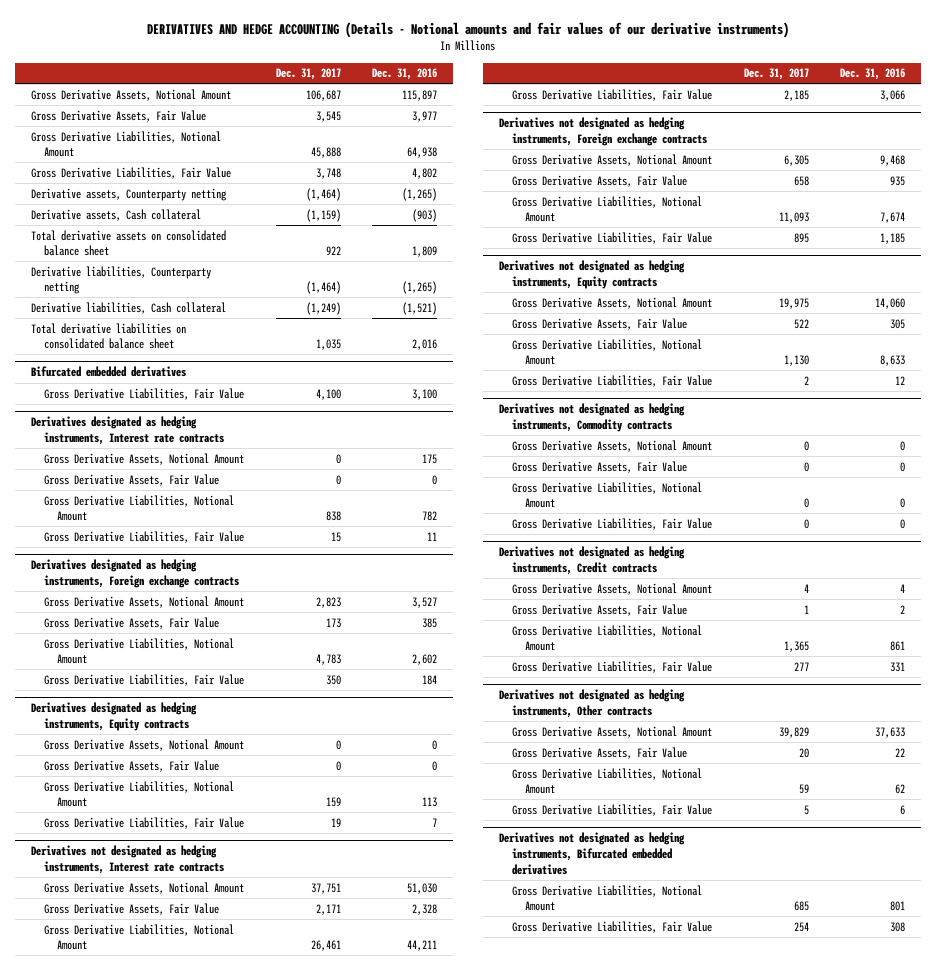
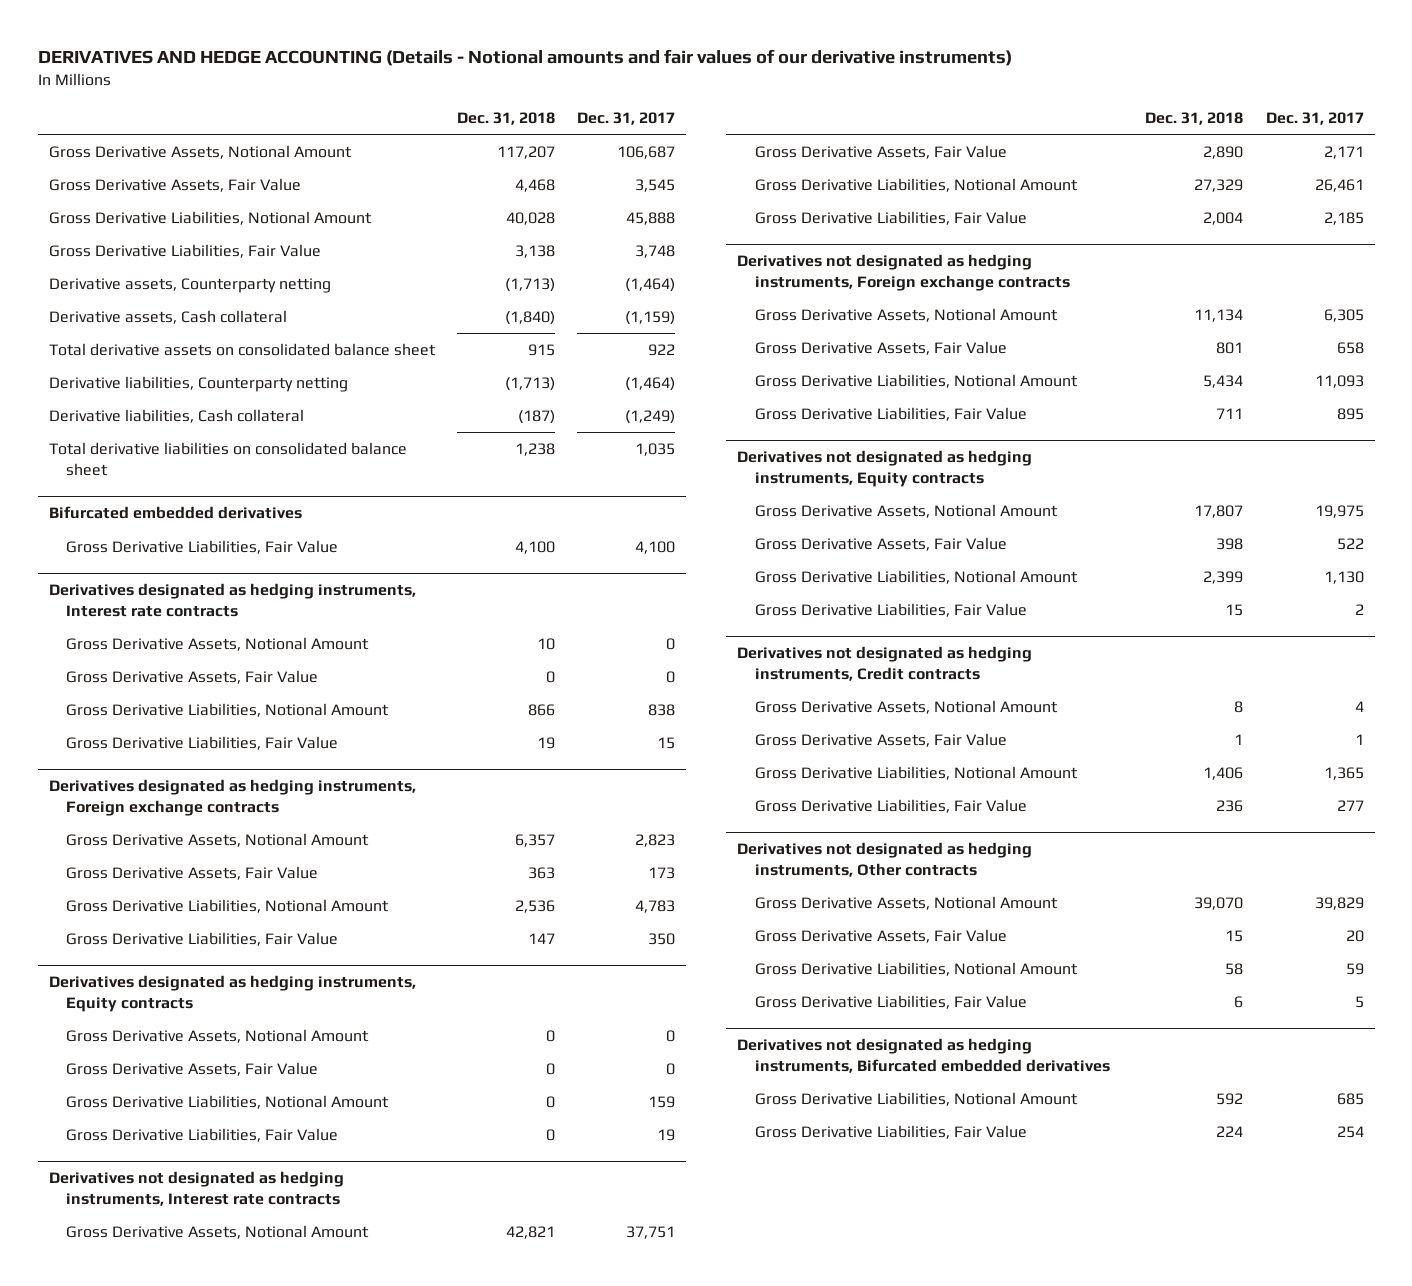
[372,68,438,81] Dec. 31, 2016 -> none
none -> [456,111,555,125] Dec. 31, 2018
[499,403,686,432] Derivatives not designated as hedging instruments, Commodity contracts -> none
[512,439,713,452] Gross Derivative Assets, Notional Amount -> none
[512,460,688,473] Gross Derivative Assets, Fair Value -> none
[512,481,703,509] Gross Derivative Liabilities, Notional Amount -> none
[512,517,713,530] Gross Derivative Liabilities, Fair Value -> none

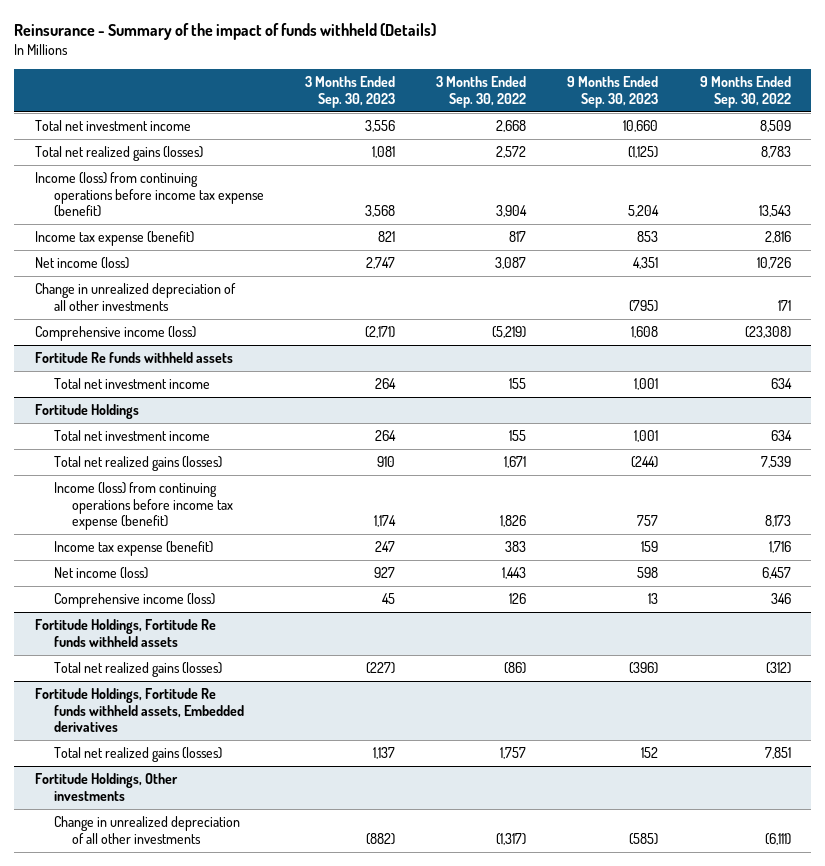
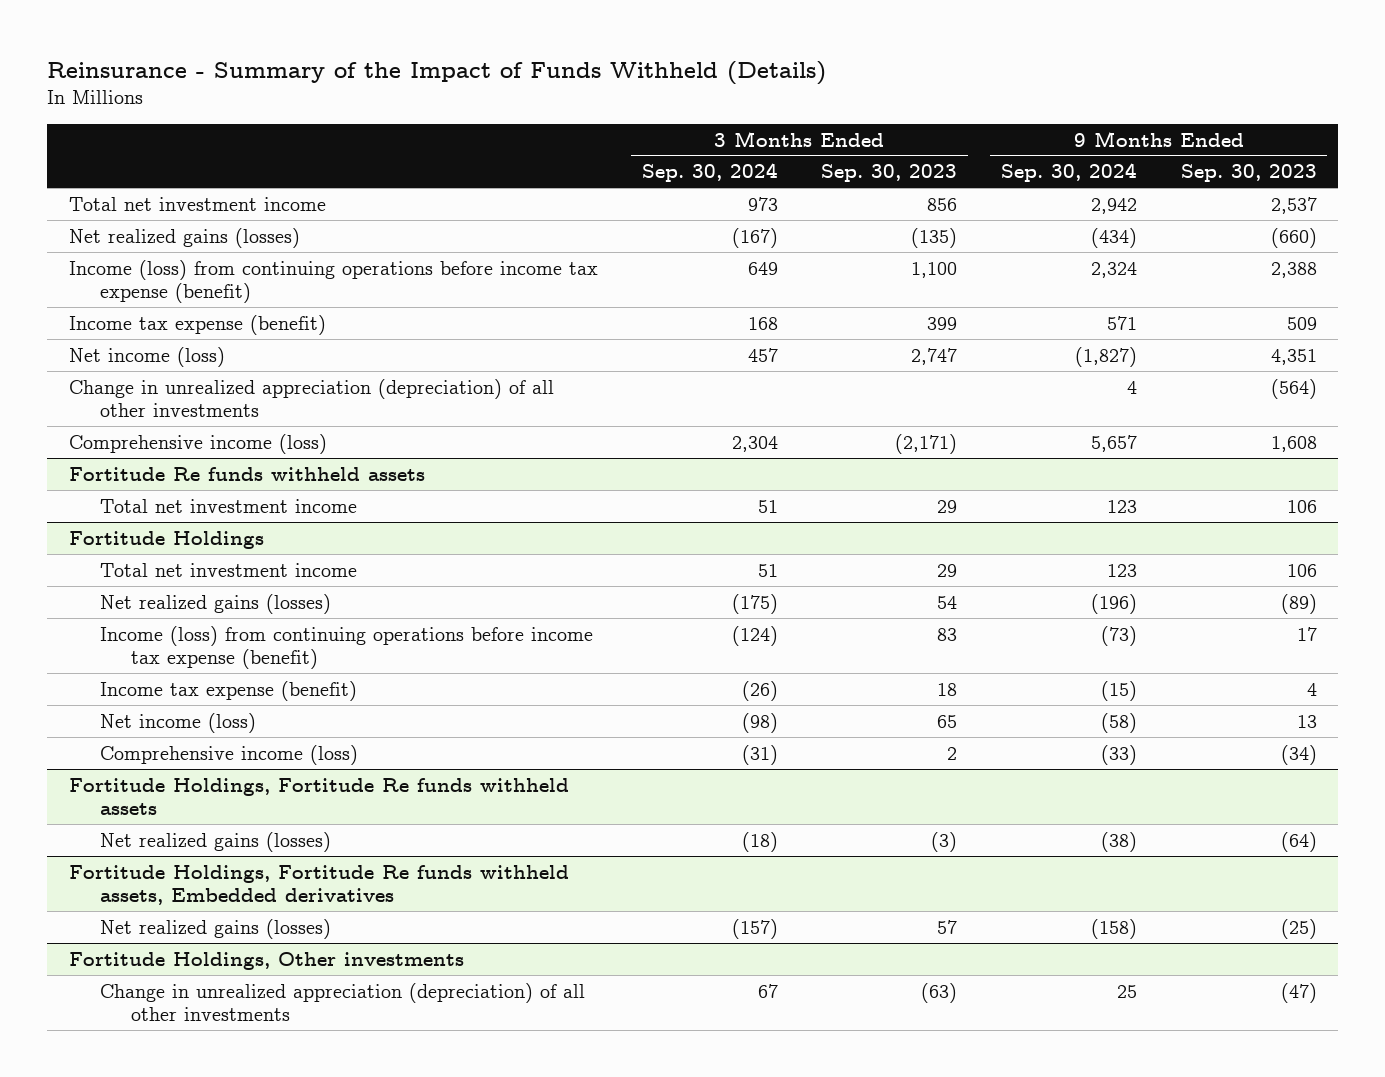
[14,22,437,40] Reinsurance - Summary of the impact of funds withheld (Details) -> [47,60,827,85] Reinsurance - Summary of the Impact of Funds Withheld (Details)
[436,76,527,108] 3 Months Ended Sep. 30, 2022 -> none
[699,76,791,108] 9 Months Ended Sep. 30, 2022 -> none
none -> [641,163,778,183] Sep. 30, 2024
none -> [1000,163,1137,183] Sep. 30, 2024
[364,120,395,133] 3,556 -> [927,197,958,211] 856
[623,120,659,133] 10,660 -> [1270,196,1317,214] 2,537
[34,146,203,162] Total net realized gains (losses) -> [68,227,300,248] Net realized gains (losses)
[371,146,395,159] 1,081 -> [911,227,958,248] (135)
[628,146,659,159] (1,125) -> [1270,227,1317,248] (660)
[364,205,395,218] 3,568 -> [911,261,958,278] 1,100
[628,205,660,218] 5,204 -> [1270,261,1317,278] 2,388
[377,231,395,243] 821 -> [927,316,958,330] 399
[637,231,659,243] 853 -> [1286,316,1317,330] 509
[34,283,236,311] Change in unrealized depreciation of all other investments -> [68,378,554,417] Change in unrealized appreciation (depreciation) of all other investments
[629,299,659,312] (795) -> [1270,378,1317,399] (564)
[374,378,396,390] 264 -> [937,499,958,513] 29
[634,378,659,391] 1,001 -> [1286,499,1317,513] 106
[374,430,396,442] 264 -> [937,563,958,577] 29
[634,430,659,443] 1,001 -> [1286,563,1317,577] 106
[53,456,222,472] Total net realized gains (losses) -> [100,593,332,614] Net realized gains (losses)
[376,456,395,468] 910 -> [937,595,958,609] 54
[631,456,659,469] (244) -> [1280,593,1317,614] (89)
[373,515,396,528] 1,174 -> [937,627,958,641] 83
[637,515,659,527] 757 -> [1296,626,1317,641] 17
[374,541,395,553] 247 -> [937,682,958,696] 18
[641,541,659,553] 159 -> [1306,682,1317,696] 4
[373,567,395,579] 927 -> [937,714,958,728] 65
[637,567,659,579] 598 -> [1296,714,1317,728] 13
[381,593,395,605] 45 -> [947,746,958,760] 2
[648,593,659,605] 13 -> [1280,744,1317,765] (34)
[53,662,222,678] Total net realized gains (losses) -> [100,831,332,852] Net realized gains (losses)
[365,662,395,675] (227) -> [931,831,958,852] (3)
[629,662,659,675] (396) -> [1280,831,1317,852] (64)
[53,747,222,763] Total net realized gains (losses) -> [100,918,332,939] Net realized gains (losses)
[372,747,395,760] 1,137 -> [937,919,958,934] 57
[641,747,659,759] 152 -> [1280,918,1317,939] (25)
[53,816,240,844] Change in unrealized depreciation of all other investments -> [100,982,586,1021] Change in unrealized appreciation (depreciation) of all other investments
[365,832,395,845] (882) -> [921,982,958,1003] (63)
[629,832,659,845] (585) -> [1280,982,1317,1003] (47)

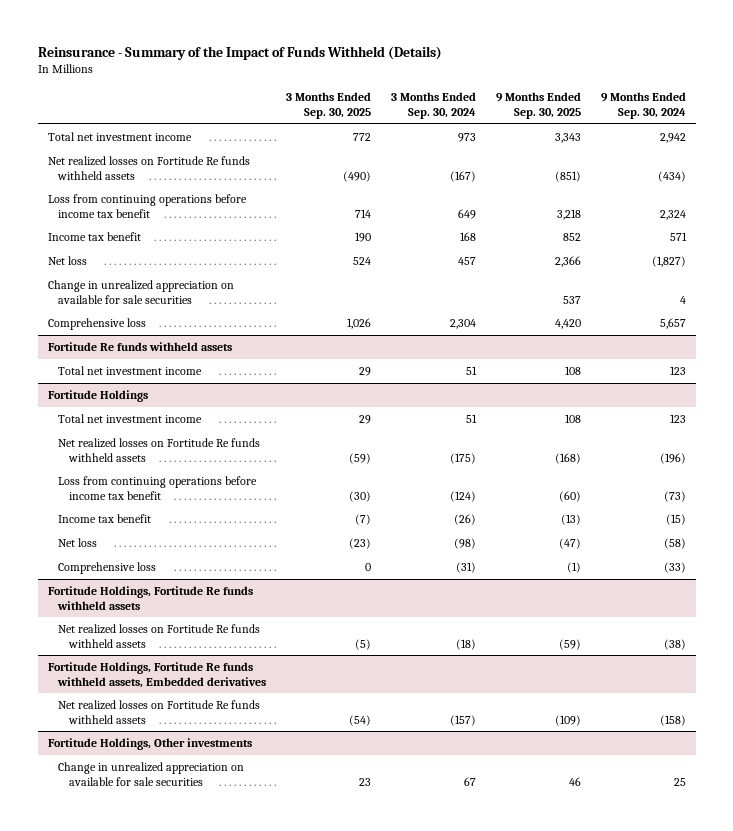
[821,164,958,183] Sep. 30, 2023 -> none
[1180,164,1317,183] Sep. 30, 2023 -> none
none -> [286,92,372,119] 3 Months Ended Sep. 30, 2025
none -> [495,92,581,119] 9 Months Ended Sep. 30, 2025
[68,227,300,248] Net realized gains (losses) -> [47,155,250,180] Net realized losses on Fortitude Re funds withheld assets
[68,259,598,303] Income (loss) from continuing operations before income tax expense (benefit) -> [47,193,247,218] Loss from continuing operations before income tax benefit
[68,314,326,335] Income tax expense (benefit) -> [47,231,141,241] Income tax benefit
[68,346,225,367] Net income (loss) -> [47,255,87,265] Net loss
[68,378,554,417] Change in unrealized appreciation (depreciation) of all other investments -> [47,279,234,304] Change in unrealized appreciation on available for sale securities
[68,433,327,454] Comprehensive income (loss) -> [47,317,146,330] Comprehensive loss
[100,593,332,614] Net realized gains (losses) -> [58,437,261,462] Net realized losses on Fortitude Re funds withheld assets
[100,625,594,669] Income (loss) from continuing operations before income tax expense (benefit) -> [58,475,258,500] Loss from continuing operations before income tax benefit
[100,680,358,701] Income tax expense (benefit) -> [58,513,152,523] Income tax benefit
[100,712,257,733] Net income (loss) -> [58,537,98,547] Net loss
[100,744,359,765] Comprehensive income (loss) -> [58,561,157,574] Comprehensive loss
[100,831,332,852] Net realized gains (losses) -> [58,623,261,648] Net realized losses on Fortitude Re funds withheld assets
[100,918,332,939] Net realized gains (losses) -> [58,699,261,724] Net realized losses on Fortitude Re funds withheld assets
[100,982,586,1021] Change in unrealized appreciation (depreciation) of all other investments -> [58,761,245,786] Change in unrealized appreciation on available for sale securities

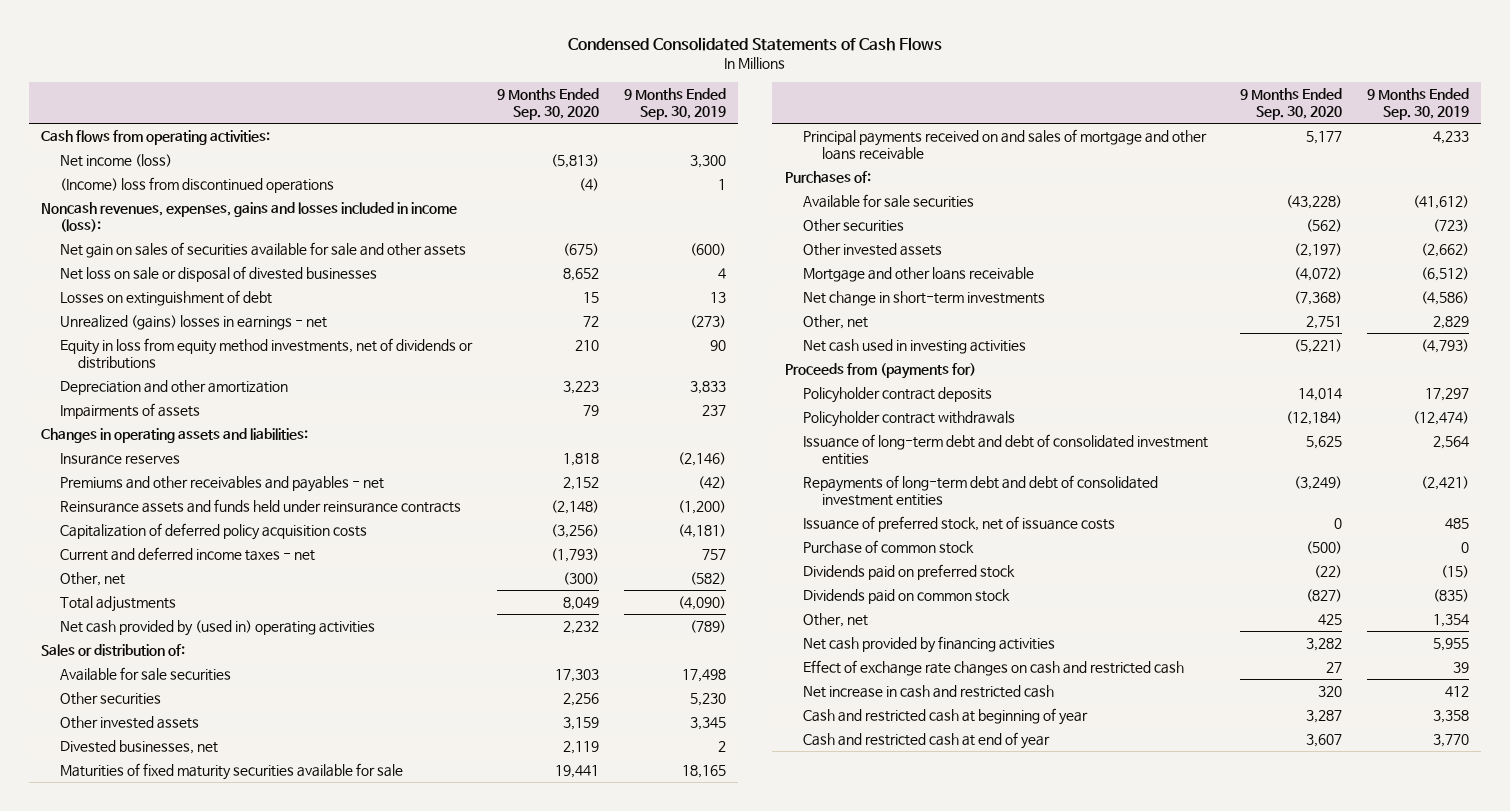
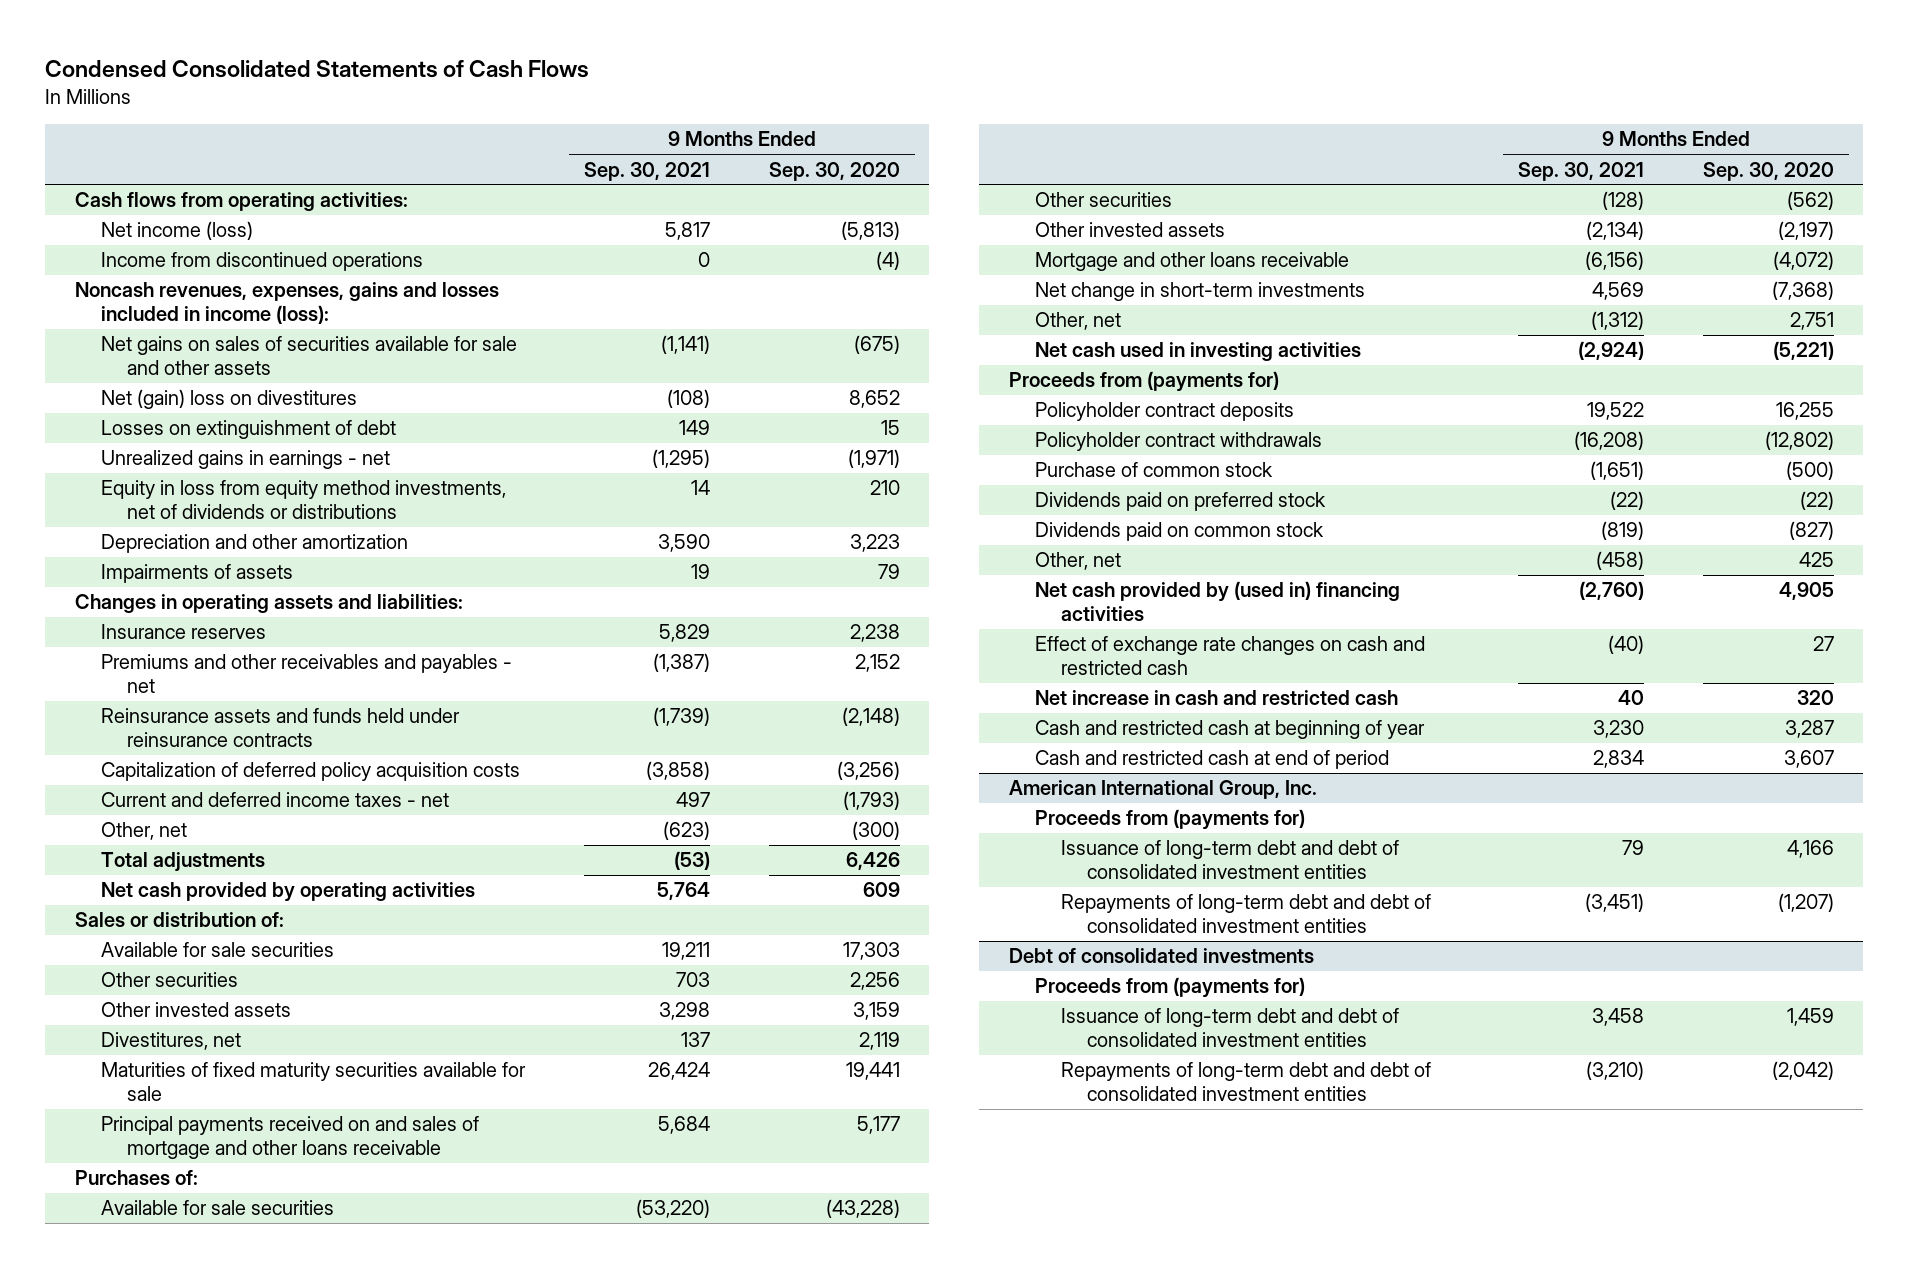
[623,88,726,120] 9 Months Ended Sep. 30, 2019 -> none
none -> [583,161,710,181] Sep. 30, 2021
[59,177,334,194] (Income) loss from discontinued operations -> [101,252,424,272] Income from discontinued operations
[59,242,466,259] Net gain on sales of securities available for sale and other assets -> [101,336,518,376] Net gains on sales of securities available for sale and other assets
[59,266,377,283] Net loss on sale or disposal of divested businesses -> [101,389,358,410] Net (gain) loss on divestitures
[59,315,327,331] Unrealized (gains) losses in earnings - net -> [101,450,391,470] Unrealized gains in earnings - net
[582,316,599,328] 72 -> [847,449,900,469] (1,971)
[562,453,599,467] 1,818 -> [849,624,900,643] 2,238
[562,597,599,611] 8,049 -> [845,852,900,871] 6,426
[59,620,375,637] Net cash provided by (used in) operating activities -> [101,882,476,903] Net cash provided by operating activities
[562,621,599,635] 2,232 -> [862,882,900,898] 609
[59,740,218,755] Divested businesses, net -> [101,1032,242,1051] Divestitures, net
[803,434,1209,465] Issuance of long-term debt and debt of consolidated investment entities -> none
[803,475,1159,506] Repayments of long-term debt and debt of consolidated investment entities -> none
[803,516,1116,533] Issuance of preferred stock, net of issuance costs -> none
[1298,388,1343,402] 14,014 -> [1775,402,1834,421] 16,255
[1286,411,1343,426] (12,184) -> [1764,431,1834,451] (12,802)
[803,636,1056,654] Net cash provided by financing activities -> [1035,581,1401,622] Net cash provided by (used in) financing activities
[1306,638,1343,652] 3,282 -> [1778,582,1834,601] 4,905
[803,732,1051,750] Cash and restricted cash at end of year -> [1035,750,1390,770] Cash and restricted cash at end of period
none -> [1008,780,1317,800] American International Group, Inc.
none -> [1035,809,1306,831] Proceeds from (payments for)
none -> [1061,840,1400,880] Issuance of long-term debt and debt of consolidated investment entities
none -> [1061,894,1432,934] Repayments of long-term debt and debt of consolidated investment entities
none -> [1008,948,1314,964] Debt of consolidated investments
none -> [1035,977,1306,999] Proceeds from (payments for)
none -> [1061,1008,1400,1048] Issuance of long-term debt and debt of consolidated investment entities
none -> [1061,1062,1432,1102] Repayments of long-term debt and debt of consolidated investment entities

